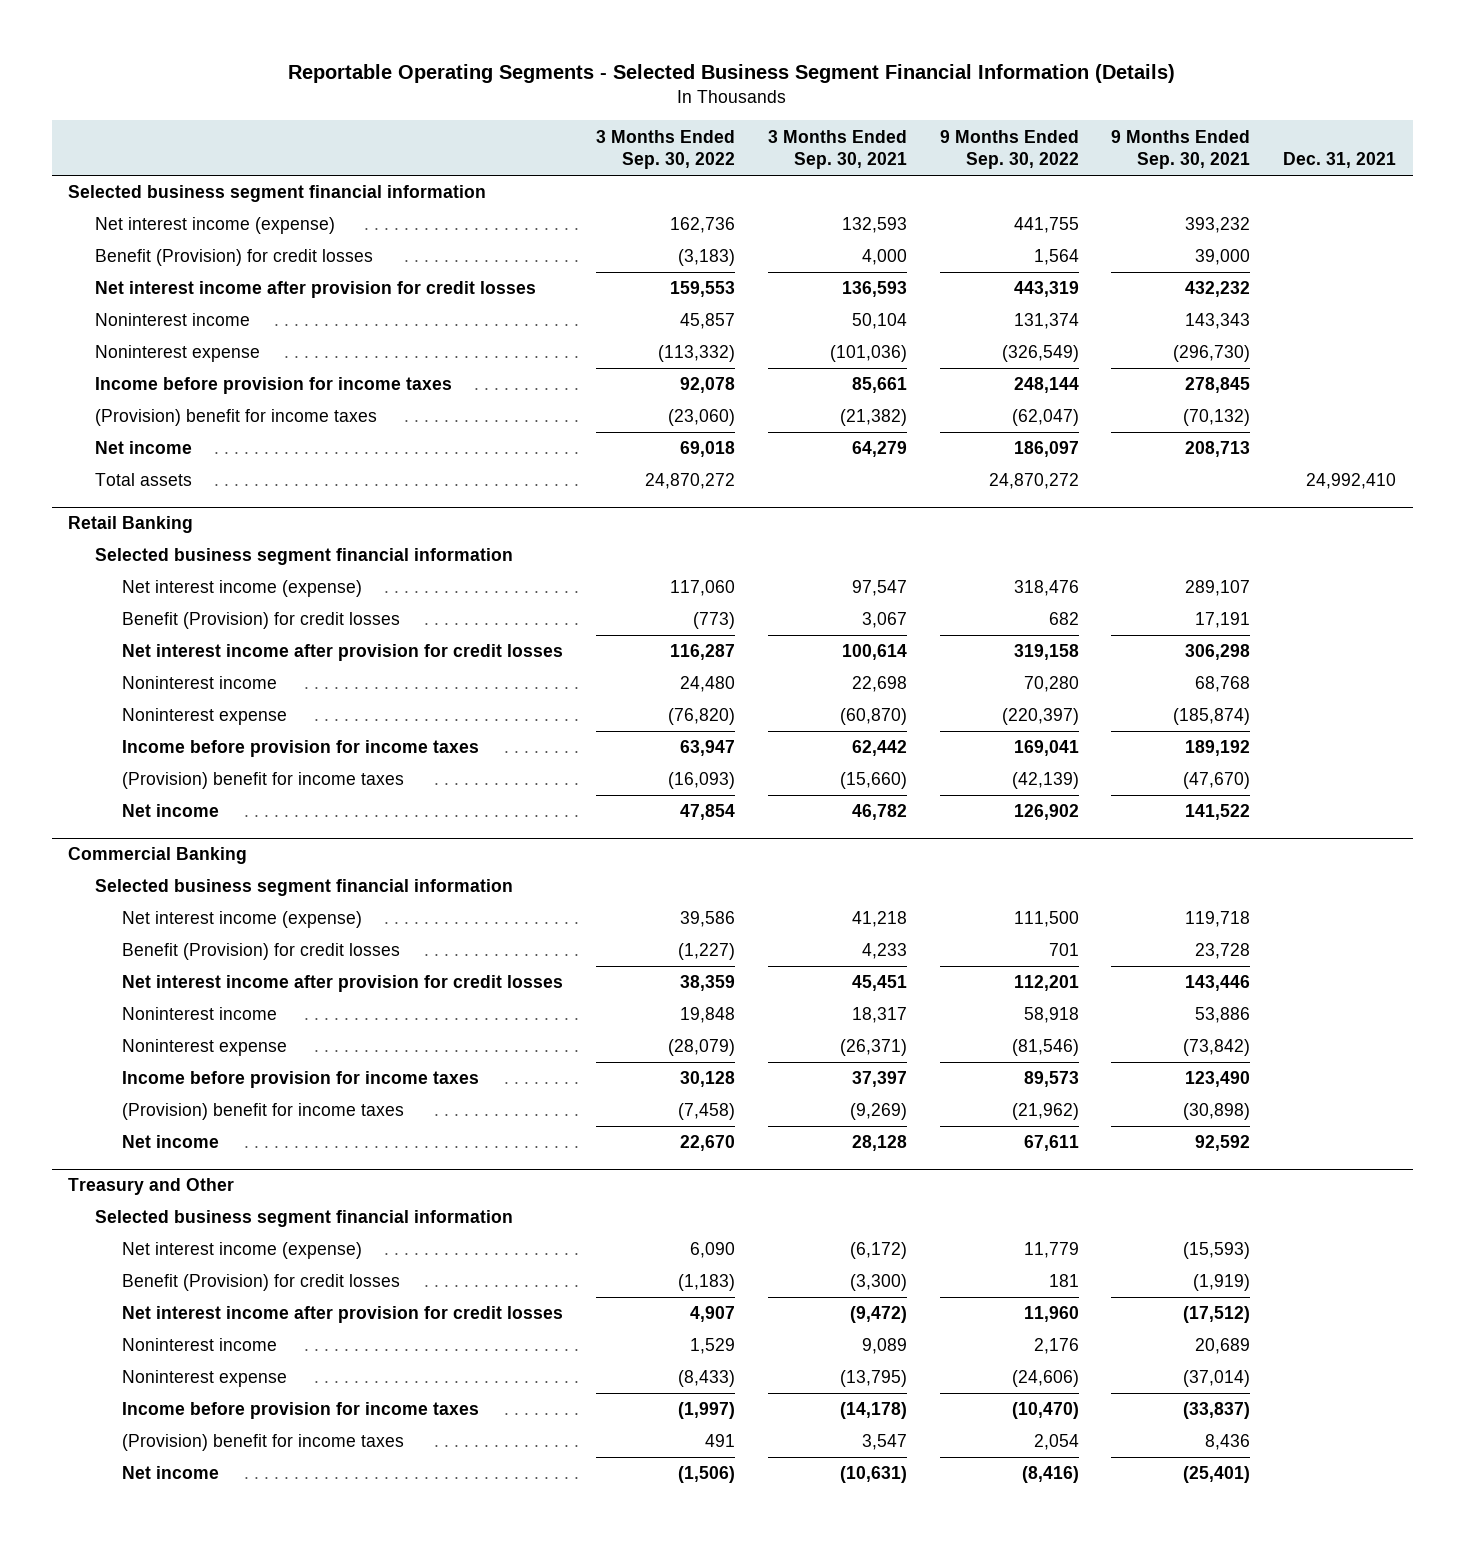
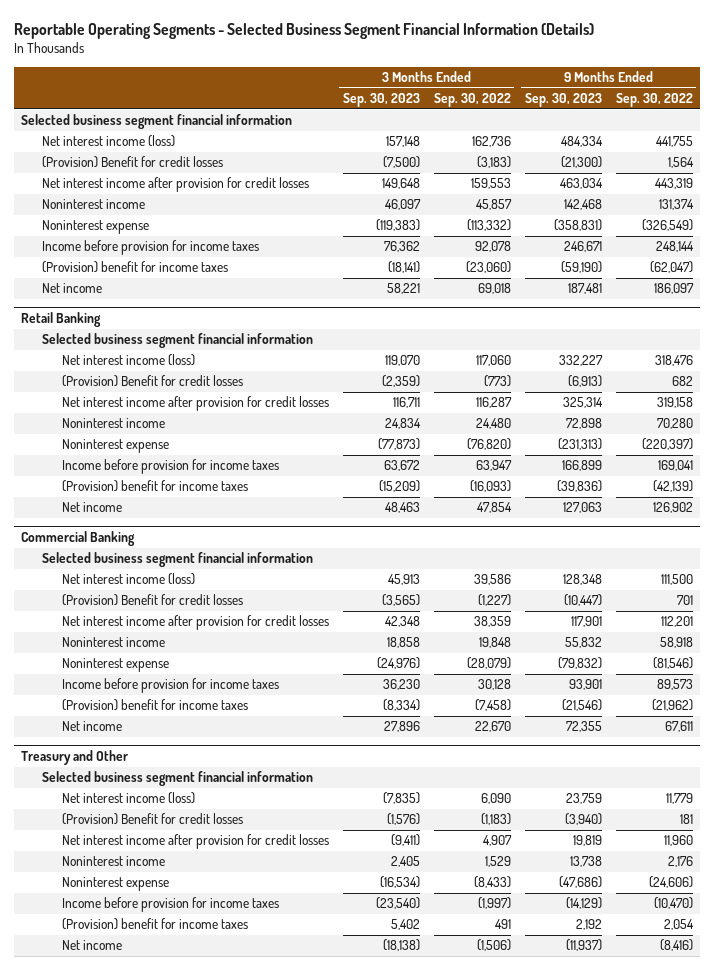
[767,129,907,170] 3 Months Ended Sep. 30, 2021 -> none
[1111,129,1251,170] 9 Months Ended Sep. 30, 2021 -> none
[1283,152,1397,169] Dec. 31, 2021 -> none
none -> [342,93,420,108] Sep. 30, 2023
none -> [524,93,602,108] Sep. 30, 2023
[95,217,336,235] Net interest income (expense) -> [41,135,175,148] Net interest income (loss)
[95,249,374,267] Benefit (Provision) for credit losses -> [41,156,223,169] (Provision) Benefit for credit losses
[95,473,193,487] Total assets -> none
[121,580,362,598] Net interest income (expense) -> [61,354,195,367] Net interest income (loss)
[121,612,400,630] Benefit (Provision) for credit losses -> [61,375,243,388] (Provision) Benefit for credit losses
[121,911,362,929] Net interest income (expense) -> [61,573,195,586] Net interest income (loss)
[121,943,400,961] Benefit (Provision) for credit losses -> [61,594,243,607] (Provision) Benefit for credit losses
[121,1242,362,1260] Net interest income (expense) -> [61,792,195,805] Net interest income (loss)
[121,1274,400,1292] Benefit (Provision) for credit losses -> [61,813,243,826] (Provision) Benefit for credit losses

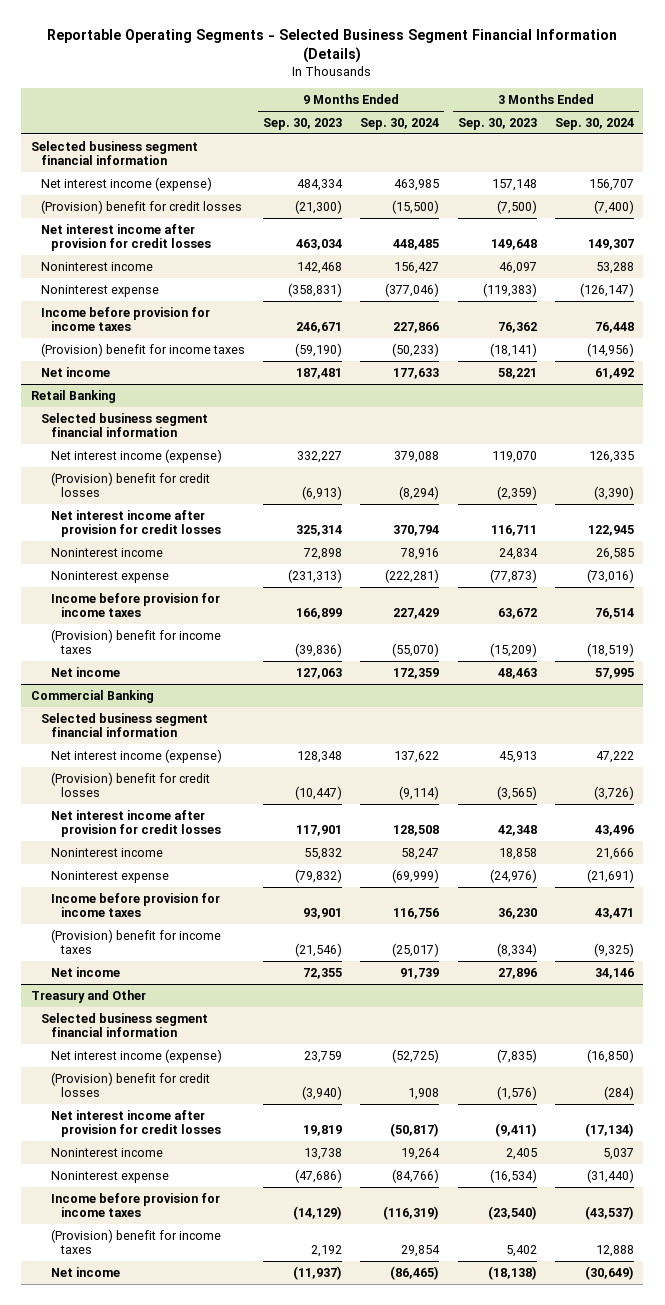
[433,93,511,108] Sep. 30, 2022 -> none
[615,93,693,108] Sep. 30, 2022 -> none
none -> [360,117,440,130] Sep. 30, 2024
none -> [555,117,635,130] Sep. 30, 2024
[41,135,175,148] Net interest income (loss) -> [40,176,212,191] Net interest income (expense)
[41,156,223,169] (Provision) Benefit for credit losses -> [40,199,242,214] (Provision) benefit for credit losses
[61,354,195,367] Net interest income (loss) -> [50,448,222,463] Net interest income (expense)
[61,375,243,388] (Provision) Benefit for credit losses -> [50,471,210,497] (Provision) benefit for credit losses
[61,573,195,586] Net interest income (loss) -> [50,748,222,763] Net interest income (expense)
[61,594,243,607] (Provision) Benefit for credit losses -> [50,771,210,797] (Provision) benefit for credit losses
[61,792,195,805] Net interest income (loss) -> [50,1048,222,1063] Net interest income (expense)
[61,813,243,826] (Provision) Benefit for credit losses -> [50,1071,210,1097] (Provision) benefit for credit losses

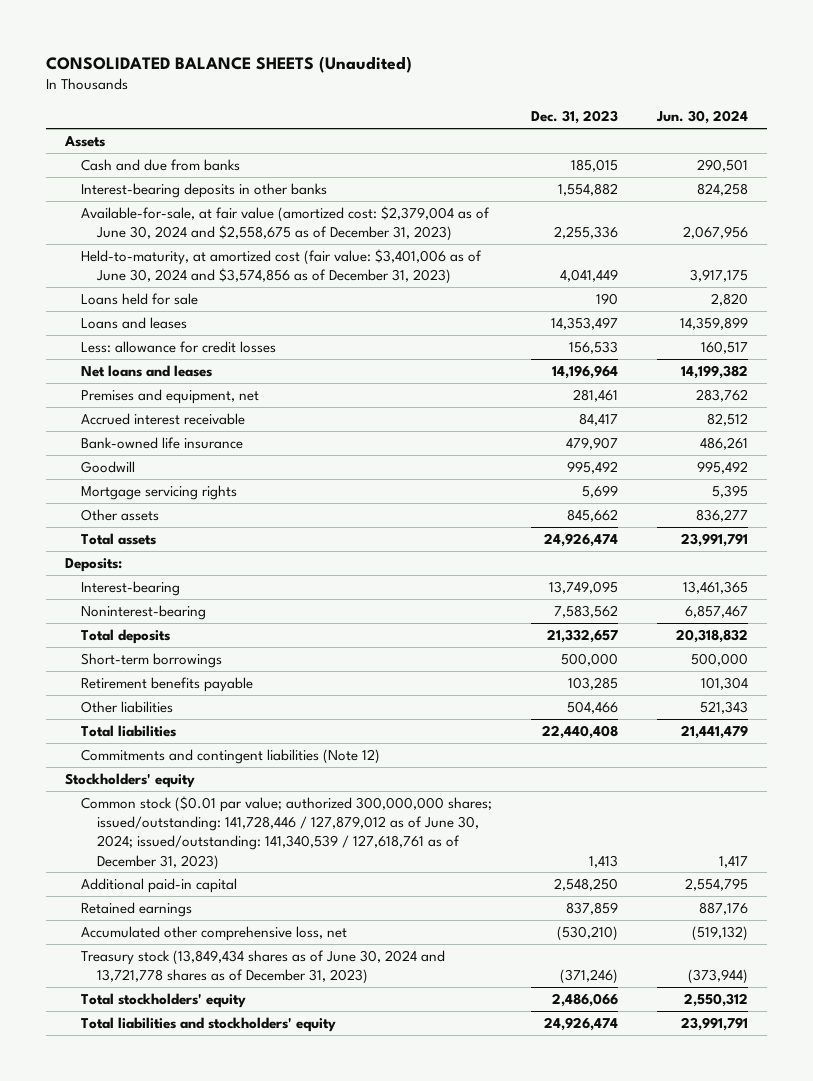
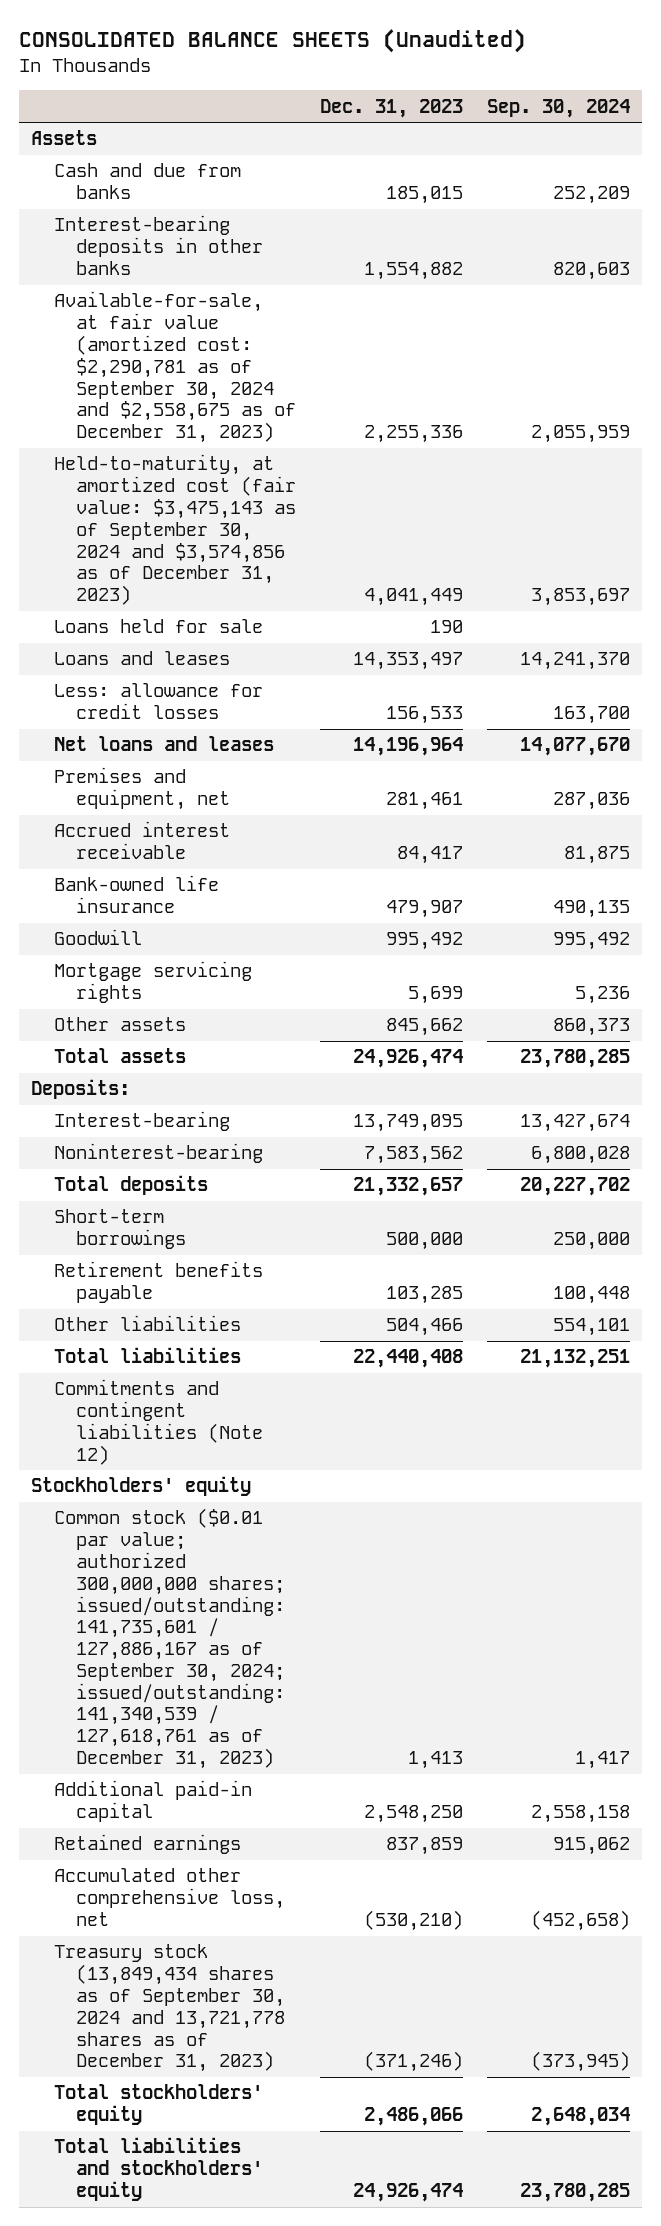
[656,110,749,125] Jun. 30, 2024 -> none
none -> [486,98,630,118] Sep. 30, 2024
[81,205,491,242] Available-for-sale, at fair value (amortized cost: $2,379,004 as of June 30, 2024 and $2,558,675 as of December 31, 2023) -> [53,291,296,444] Available-for-sale, at fair value (amortized cost: $2,290,781 as of September 30, 2024 and $2,558,675 as of December 31, 2023)
[81,248,483,285] Held-to-maturity, at amortized cost (fair value: $3,401,006 as of June 30, 2024 and $3,574,856 as of December 31, 2023) -> [53,454,296,606] Held-to-maturity, at amortized cost (fair value: $3,475,143 as of September 30, 2024 and $3,574,856 as of December 31, 2023)
[81,795,493,870] Common stock ($0.01 par value; authorized 300,000,000 shares; issued/outstanding: 141,728,446 / 127,879,012 as of June 30, 2024; issued/outstanding: 141,340,539 / 127,618,761 as of December 31, 2023) -> [53,1508,285,1770] Common stock ($0.01 par value; authorized 300,000,000 shares; issued/outstanding: 141,735,601 / 127,886,167 as of September 30, 2024; issued/outstanding: 141,340,539 / 127,618,761 as of December 31, 2023)
[81,949,446,985] Treasury stock (13,849,434 shares as of June 30, 2024 and 13,721,778 shares as of December 31, 2023) -> [53,1944,285,2073] Treasury stock (13,849,434 shares as of September 30, 2024 and 13,721,778 shares as of December 31, 2023)

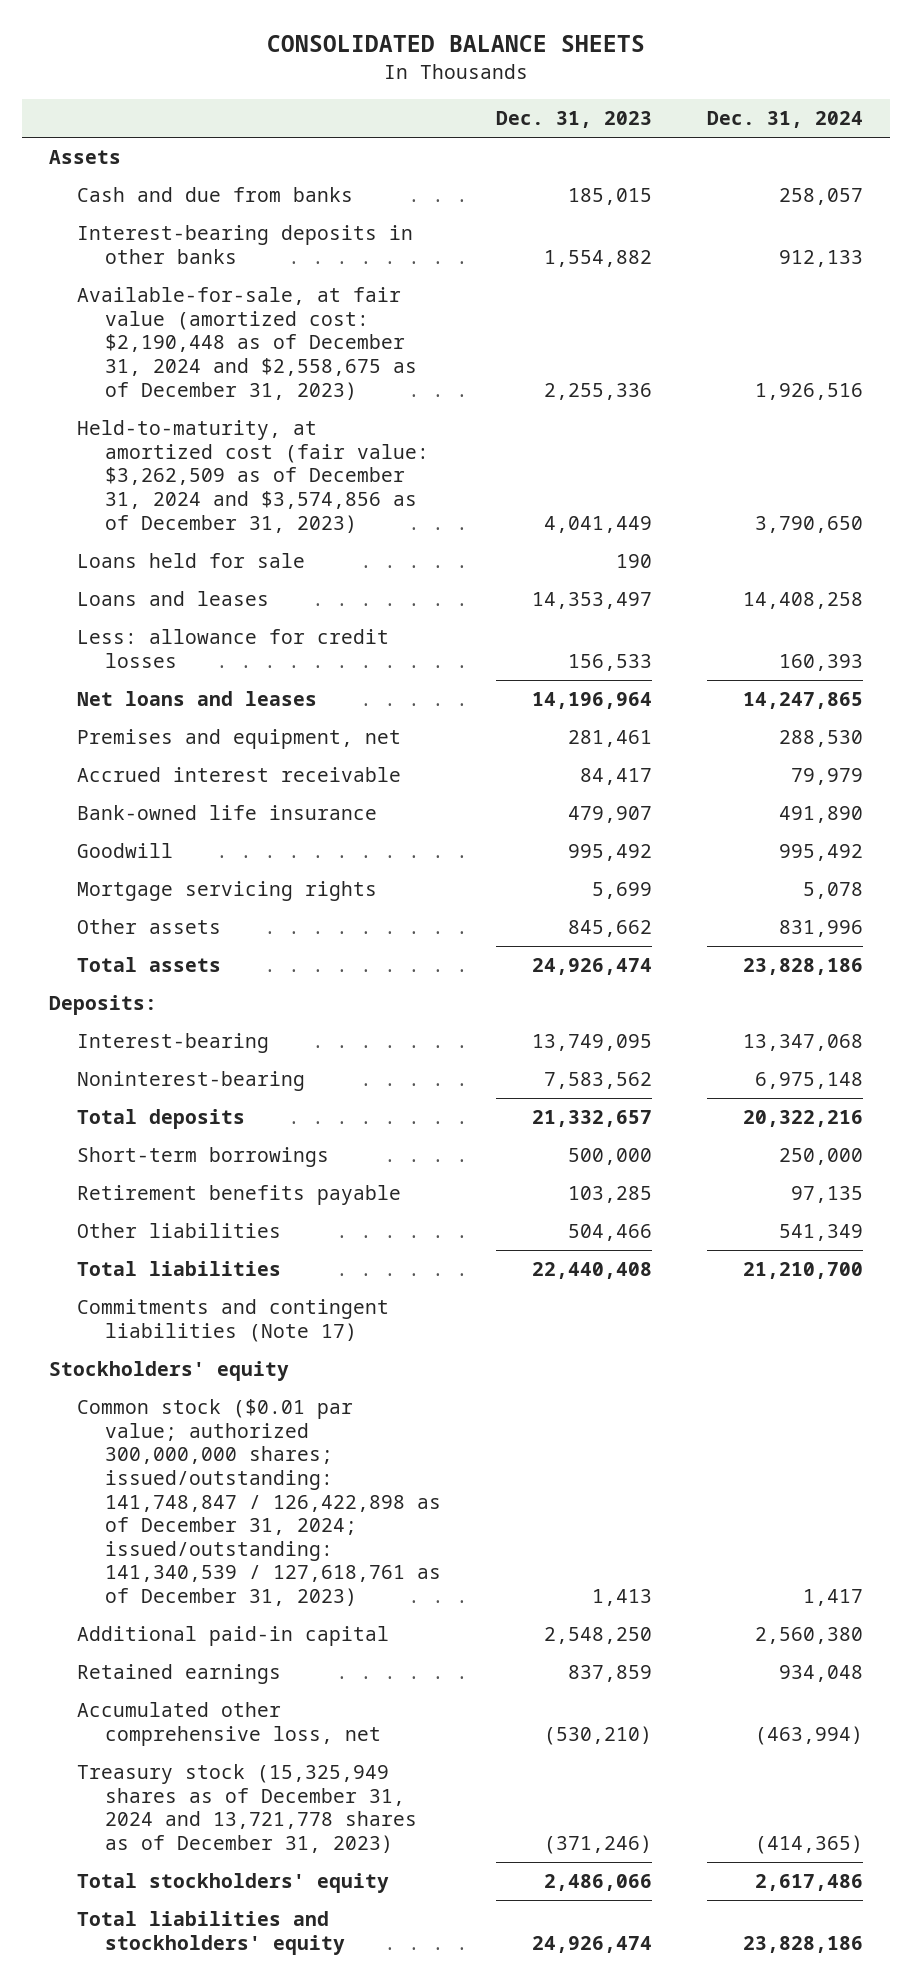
[19,29,527,54] CONSOLIDATED BALANCE SHEETS (Unaudited) -> [266,35,645,53] CONSOLIDATED BALANCE SHEETS
[486,98,630,118] Sep. 30, 2024 -> none
none -> [706,111,863,129] Dec. 31, 2024
[53,291,296,444] Available-for-sale, at fair value (amortized cost: $2,290,781 as of September 30, 2024 and $2,558,675 as of December 31, 2023) -> [77,287,417,400] Available-for-sale, at fair value (amortized cost: $2,190,448 as of December 31, 2024 and $2,558,675 as of December 31, 2023)
[53,454,296,606] Held-to-maturity, at amortized cost (fair value: $3,475,143 as of September 30, 2024 and $3,574,856 as of December 31, 2023) -> [77,420,429,533] Held-to-maturity, at amortized cost (fair value: $3,262,509 as of December 31, 2024 and $3,574,856 as of December 31, 2023)
[53,1379,263,1465] Commitments and contingent liabilities (Note 12) -> [77,1299,390,1342] Commitments and contingent liabilities (Note 17)
[53,1508,285,1770] Common stock ($0.01 par value; authorized 300,000,000 shares; issued/outstanding: 141,735,601 / 127,886,167 as of September 30, 2024; issued/outstanding: 141,340,539 / 127,618,761 as of December 31, 2023) -> [77,1399,441,1606] Common stock ($0.01 par value; authorized 300,000,000 shares; issued/outstanding: 141,748,847 / 126,422,898 as of December 31, 2024; issued/outstanding: 141,340,539 / 127,618,761 as of December 31, 2023)
[53,1944,285,2073] Treasury stock (13,849,434 shares as of September 30, 2024 and 13,721,778 shares as of December 31, 2023) -> [77,1764,417,1854] Treasury stock (15,325,949 shares as of December 31, 2024 and 13,721,778 shares as of December 31, 2023)

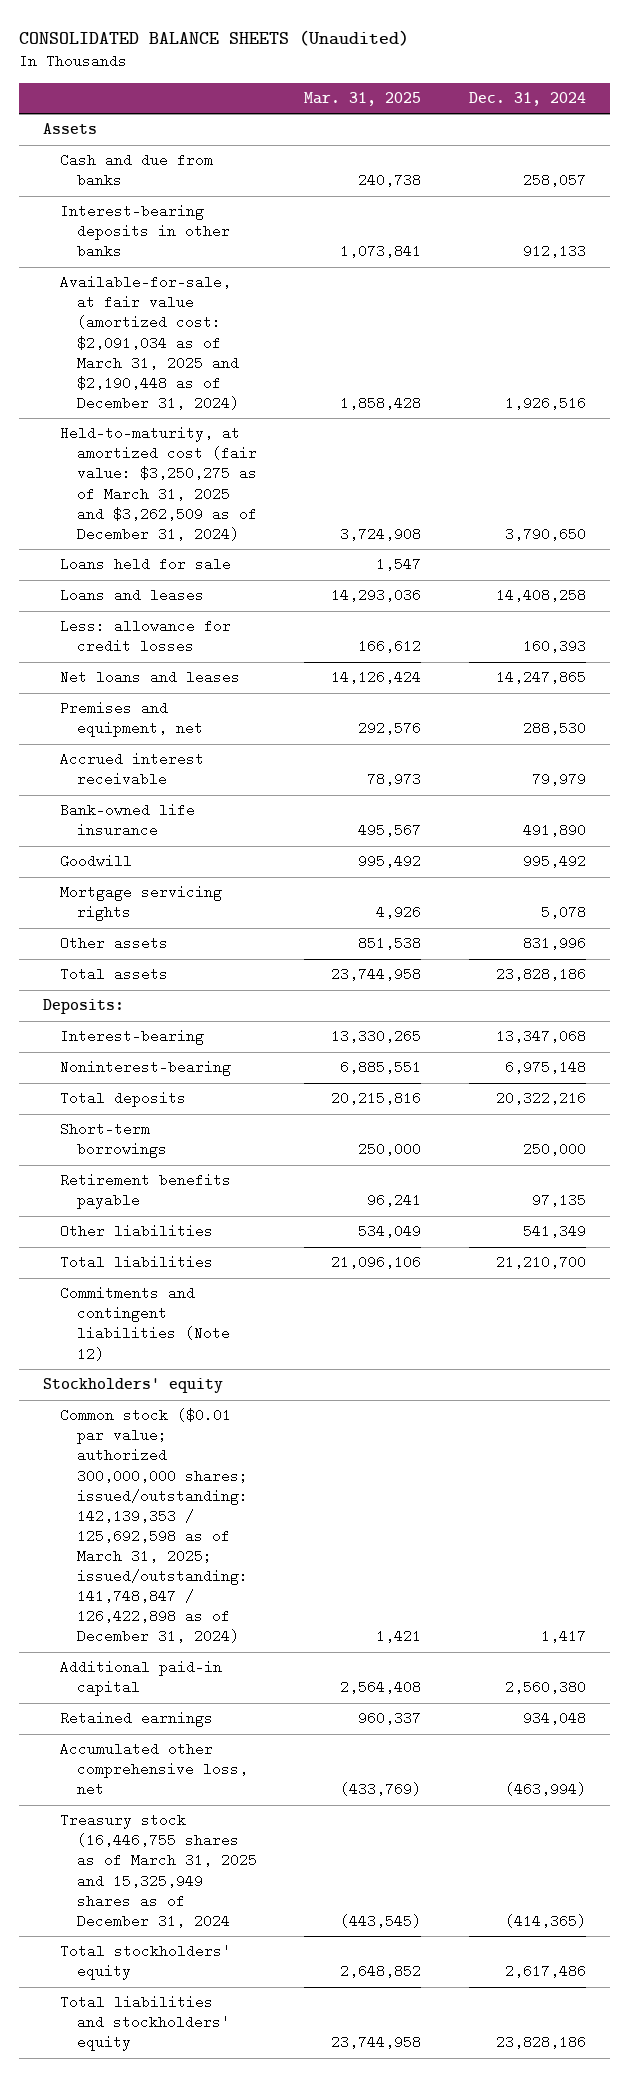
[266,35,645,53] CONSOLIDATED BALANCE SHEETS -> [18,30,409,47] CONSOLIDATED BALANCE SHEETS (Unaudited)
[495,111,652,129] Dec. 31, 2023 -> none
none -> [304,92,422,107] Mar. 31, 2025
[77,287,417,400] Available-for-sale, at fair value (amortized cost: $2,190,448 as of December 31, 2024 and $2,558,675 as of December 31, 2023) -> [59,275,239,410] Available-for-sale, at fair value (amortized cost: $2,091,034 as of March 31, 2025 and $2,190,448 as of December 31, 2024)
[77,420,429,533] Held-to-maturity, at amortized cost (fair value: $3,262,509 as of December 31, 2024 and $3,574,856 as of December 31, 2023) -> [59,426,257,541] Held-to-maturity, at amortized cost (fair value: $3,250,275 as of March 31, 2025 and $3,262,509 as of December 31, 2024)
[77,1299,390,1342] Commitments and contingent liabilities (Note 17) -> [59,1286,230,1361] Commitments and contingent liabilities (Note 12)
[77,1399,441,1606] Common stock ($0.01 par value; authorized 300,000,000 shares; issued/outstanding: 141,748,847 / 126,422,898 as of December 31, 2024; issued/outstanding: 141,340,539 / 127,618,761 as of December 31, 2023) -> [59,1408,248,1644] Common stock ($0.01 par value; authorized 300,000,000 shares; issued/outstanding: 142,139,353 / 125,692,598 as of March 31, 2025; issued/outstanding: 141,748,847 / 126,422,898 as of December 31, 2024)
[77,1764,417,1854] Treasury stock (15,325,949 shares as of December 31, 2024 and 13,721,778 shares as of December 31, 2023) -> [59,1813,257,1928] Treasury stock (16,446,755 shares as of March 31, 2025 and 15,325,949 shares as of December 31, 2024

